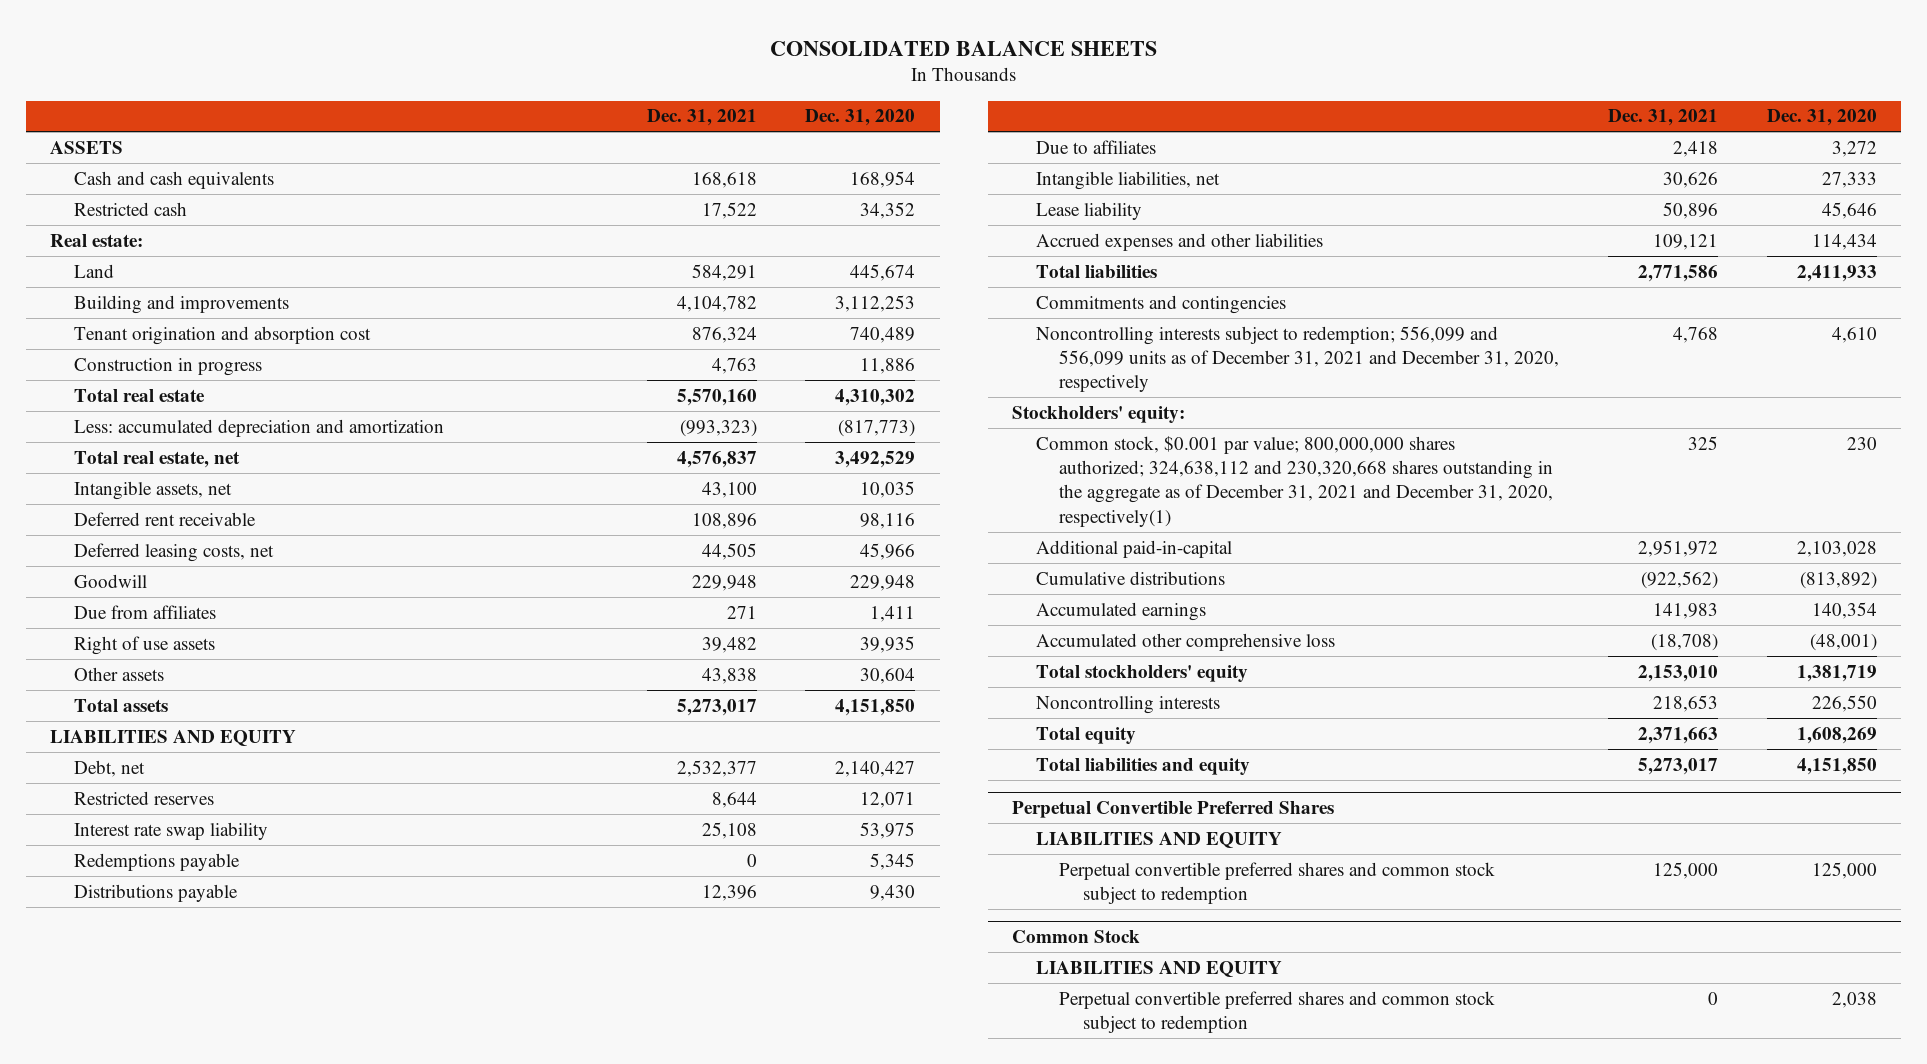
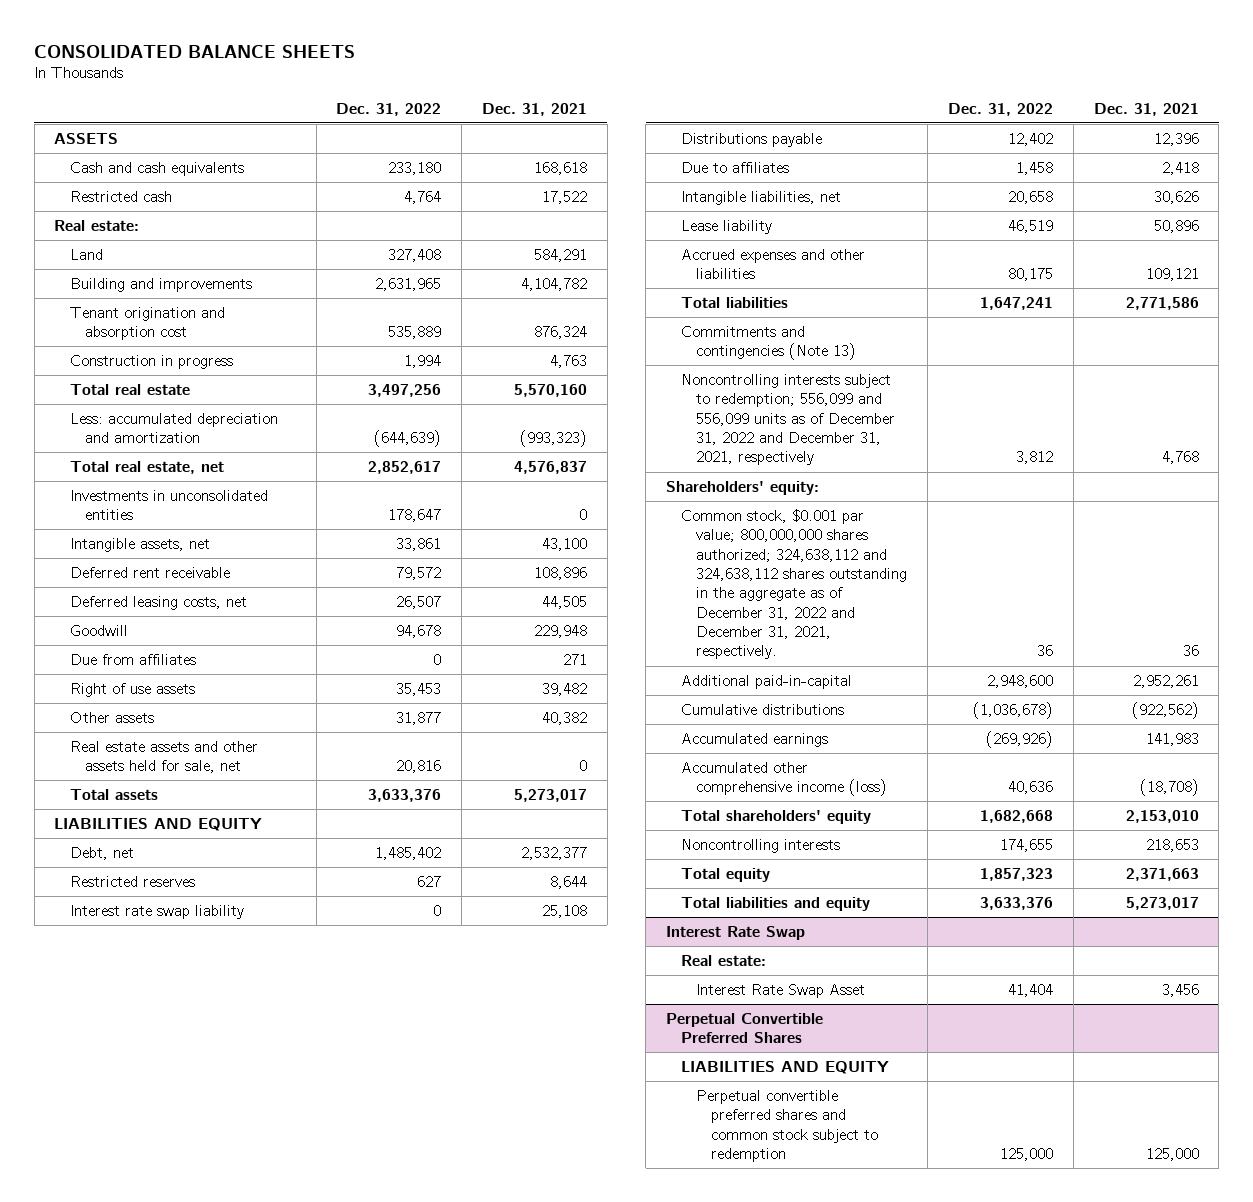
[805,109,916,127] Dec. 31, 2020 -> none
none -> [336,102,442,116] Dec. 31, 2022
none -> [69,489,268,521] Investments in unconsolidated entities
[701,667,757,684] 43,838 -> [542,711,588,725] 40,382
none -> [69,740,258,774] Real estate assets and other assets held for sale, net
[74,852,241,871] Redemptions payable -> none
[1035,294,1286,314] Commitments and contingencies -> [681,325,857,361] Commitments and contingencies (Note 13)
[1035,325,1560,393] Noncontrolling interests subject to redemption; 556,099 and 556,099 units as of December 31, 2021 and December 31, 2020, respectively -> [681,373,896,466] Noncontrolling interests subject to redemption; 556,099 and 556,099 units as of December 31, 2022 and December 31, 2021, respectively
[1011,405,1185,423] Stockholders' equity: -> [665,480,819,495] Shareholders' equity:
[1035,435,1554,527] Common stock, $0.001 par value; 800,000,000 shares authorized; 324,638,112 and 230,320,668 shares outstanding in the aggregate as of December 31, 2021 and December 31, 2020, respectively(1) -> [681,508,908,660] Common stock, $0.001 par value; 800,000,000 shares authorized; 324,638,112 and 324,638,112 shares outstanding in the aggregate as of December 31, 2022 and December 31, 2021, respectively.
[1688,435,1719,450] 325 -> [1182,645,1199,657] 36
[1638,539,1719,557] 2,951,972 -> [1132,674,1199,688] 2,952,261
[1035,632,1335,651] Accumulated other comprehensive loss -> [681,761,888,797] Accumulated other comprehensive income (loss)
[1035,664,1248,682] Total stockholders' equity -> [681,809,872,824] Total shareholders' equity
none -> [665,925,805,940] Interest Rate Swap
none -> [681,954,767,966] Real estate:
none -> [696,983,866,998] Interest Rate Swap Asset
[1011,929,1140,943] Common Stock -> none
[1035,960,1282,977] LIABILITIES AND EQUITY -> none
[1059,990,1496,1034] Perpetual convertible preferred shares and common stock subject to redemption -> none

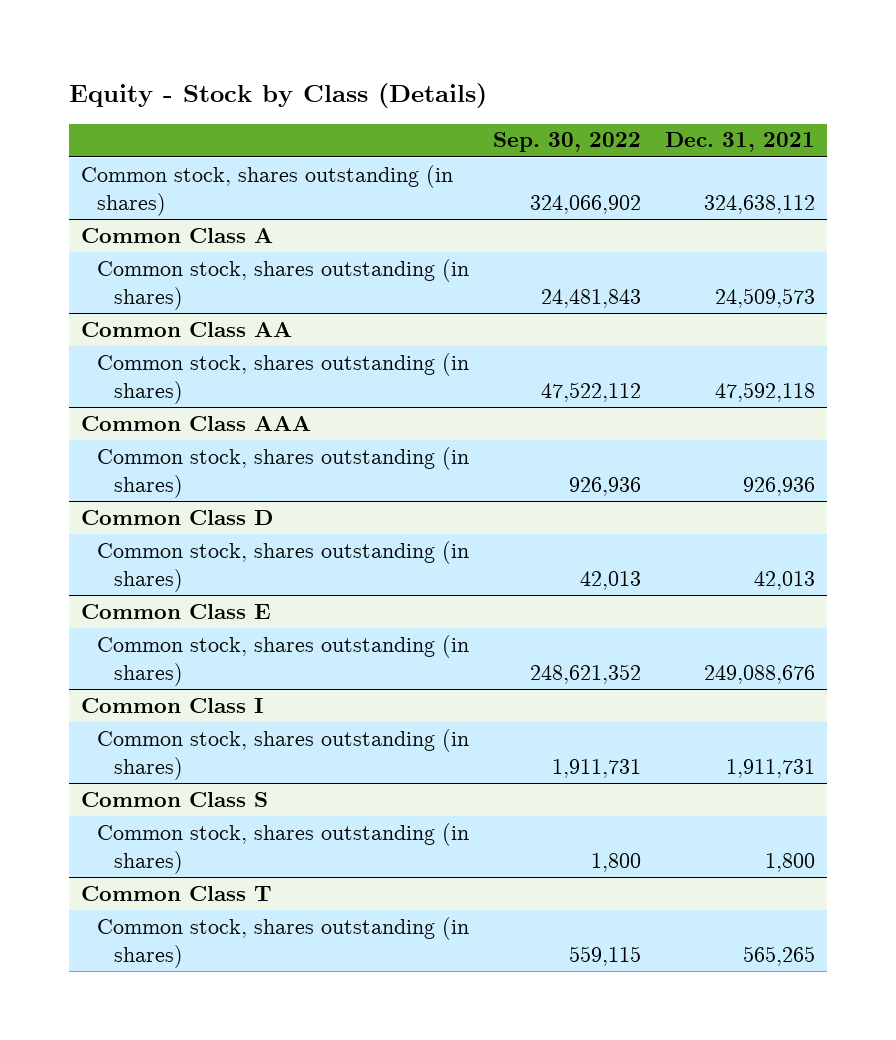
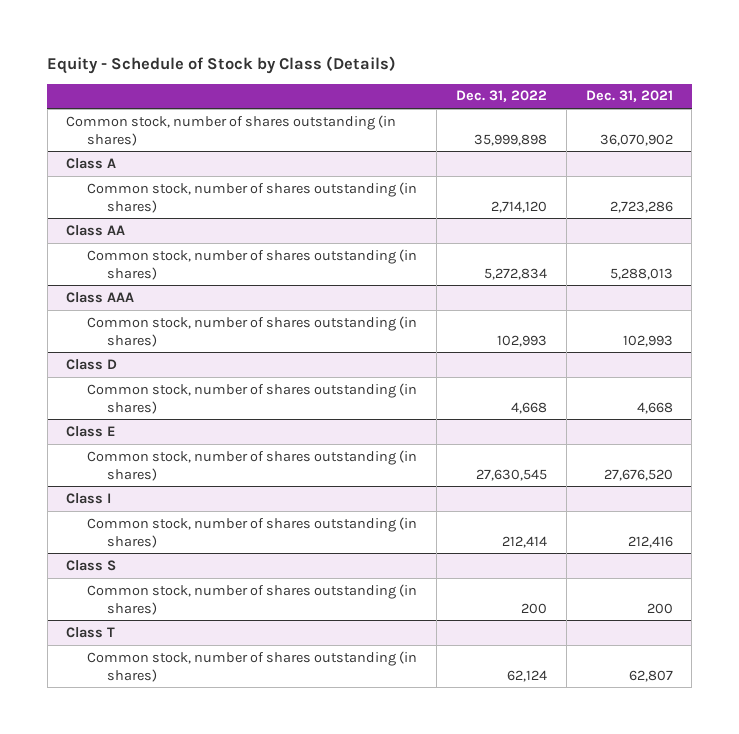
[69,83,488,109] Equity - Stock by Class (Details) -> [47,56,397,75] Equity - Schedule of Stock by Class (Details)
[493,132,642,153] Sep. 30, 2022 -> none
none -> [455,90,547,103] Dec. 31, 2022
[80,164,453,216] Common stock, shares outstanding (in shares) -> [66,114,397,146] Common stock, number of shares outstanding (in shares)
[703,194,815,214] 324,638,112 -> [599,133,673,146] 36,070,902
[80,227,273,243] Common Class A -> [66,157,117,169] Class A
[97,258,470,310] Common stock, shares outstanding (in shares) -> [86,181,417,213] Common stock, number of shares outstanding (in shares)
[714,287,815,308] 24,509,573 -> [609,200,673,213] 2,723,286
[80,321,292,337] Common Class AA -> [66,224,126,236] Class AA
[97,352,470,404] Common stock, shares outstanding (in shares) -> [86,248,417,280] Common stock, number of shares outstanding (in shares)
[714,381,815,402] 47,592,118 -> [609,267,673,280] 5,288,013
[80,415,311,431] Common Class AAA -> [66,291,135,303] Class AAA
[97,446,470,498] Common stock, shares outstanding (in shares) -> [86,315,417,347] Common stock, number of shares outstanding (in shares)
[742,476,815,496] 926,936 -> [622,334,673,347] 102,993
[80,509,273,525] Common Class D -> [66,358,118,370] Class D
[97,540,470,592] Common stock, shares outstanding (in shares) -> [86,382,417,414] Common stock, number of shares outstanding (in shares)
[753,570,815,590] 42,013 -> [636,401,673,414] 4,668
[80,603,271,619] Common Class E -> [66,425,117,437] Class E
[97,634,470,686] Common stock, shares outstanding (in shares) -> [86,449,417,481] Common stock, number of shares outstanding (in shares)
[703,664,815,684] 249,088,676 -> [603,468,673,481] 27,676,520
[80,697,264,713] Common Class I -> [66,492,112,504] Class I
[97,728,470,780] Common stock, shares outstanding (in shares) -> [86,516,417,548] Common stock, number of shares outstanding (in shares)
[725,758,815,778] 1,911,731 -> [627,535,673,548] 212,416
[80,791,268,807] Common Class S -> [66,559,117,571] Class S
[97,822,470,874] Common stock, shares outstanding (in shares) -> [86,583,417,615] Common stock, number of shares outstanding (in shares)
[764,852,815,872] 1,800 -> [646,602,673,614] 200
[80,885,272,901] Common Class T -> [66,626,116,638] Class T
[97,916,470,968] Common stock, shares outstanding (in shares) -> [86,650,417,682] Common stock, number of shares outstanding (in shares)
[742,945,815,966] 565,265 -> [628,669,673,682] 62,807

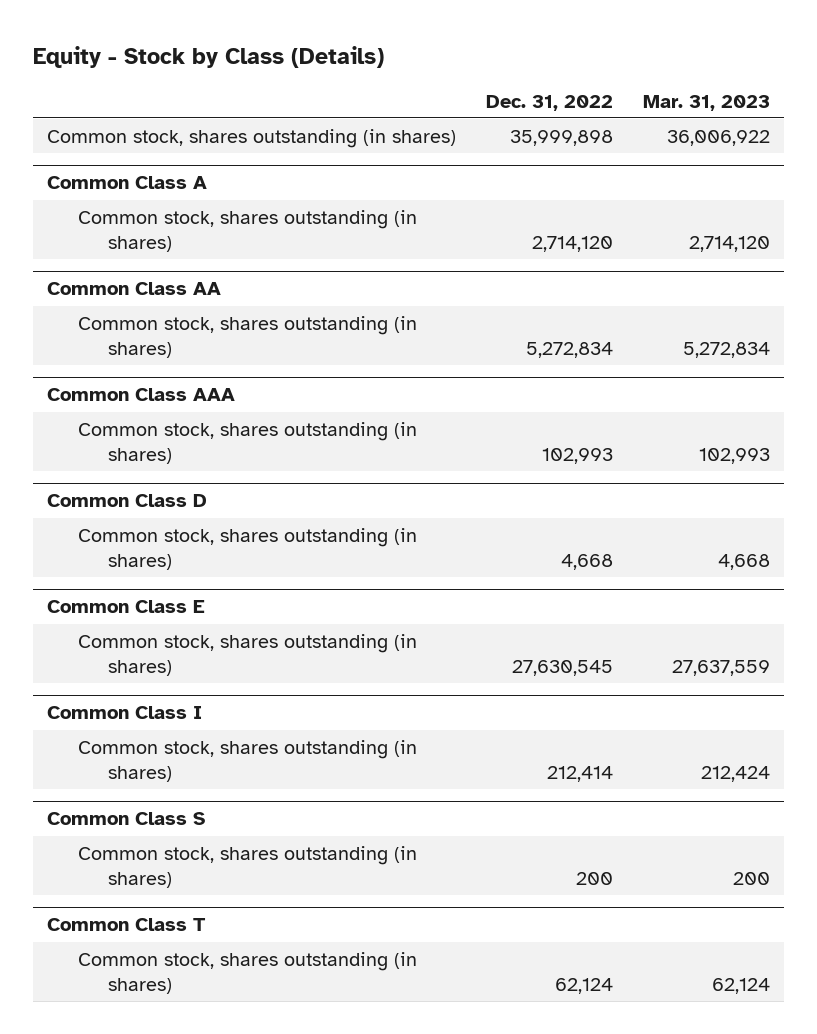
[47,56,397,75] Equity - Schedule of Stock by Class (Details) -> [32,45,384,68] Equity - Stock by Class (Details)
[585,90,673,103] Dec. 31, 2021 -> none
none -> [642,94,770,111] Mar. 31, 2023
[66,114,397,146] Common stock, number of shares outstanding (in shares) -> [47,128,457,148] Common stock, shares outstanding (in shares)
[66,157,117,169] Class A -> [47,176,208,190] Common Class A
[86,181,417,213] Common stock, number of shares outstanding (in shares) -> [77,209,417,252] Common stock, shares outstanding (in shares)
[66,224,126,236] Class AA -> [47,282,222,296] Common Class AA
[86,248,417,280] Common stock, number of shares outstanding (in shares) -> [77,315,417,358] Common stock, shares outstanding (in shares)
[66,291,135,303] Class AAA -> [47,388,236,402] Common Class AAA
[86,315,417,347] Common stock, number of shares outstanding (in shares) -> [77,421,417,464] Common stock, shares outstanding (in shares)
[66,358,118,370] Class D -> [47,494,208,508] Common Class D
[86,382,417,414] Common stock, number of shares outstanding (in shares) -> [77,527,417,570] Common stock, shares outstanding (in shares)
[66,425,117,437] Class E -> [47,600,206,614] Common Class E
[86,449,417,481] Common stock, number of shares outstanding (in shares) -> [77,633,417,676] Common stock, shares outstanding (in shares)
[66,492,112,504] Class I -> [47,706,203,720] Common Class I
[86,516,417,548] Common stock, number of shares outstanding (in shares) -> [77,739,417,782] Common stock, shares outstanding (in shares)
[66,559,117,571] Class S -> [47,812,206,826] Common Class S
[86,583,417,615] Common stock, number of shares outstanding (in shares) -> [77,845,417,888] Common stock, shares outstanding (in shares)
[66,626,116,638] Class T -> [47,918,207,932] Common Class T
[86,650,417,682] Common stock, number of shares outstanding (in shares) -> [77,951,417,994] Common stock, shares outstanding (in shares)

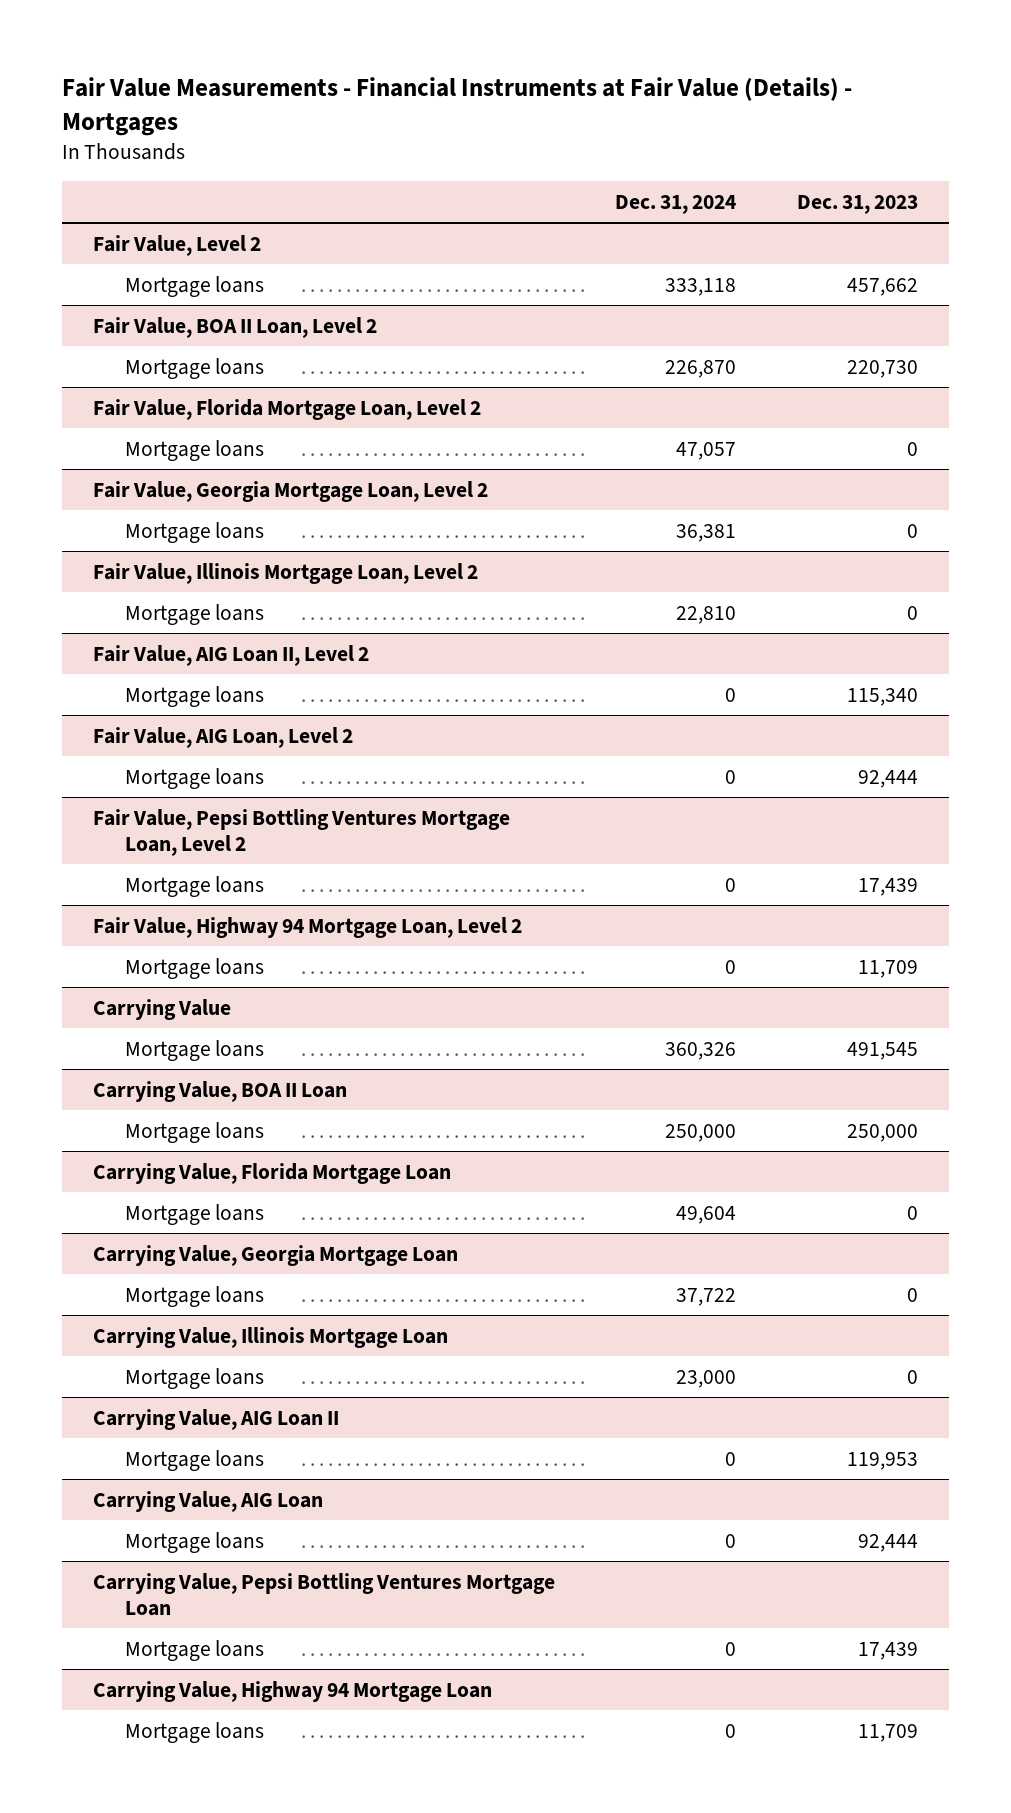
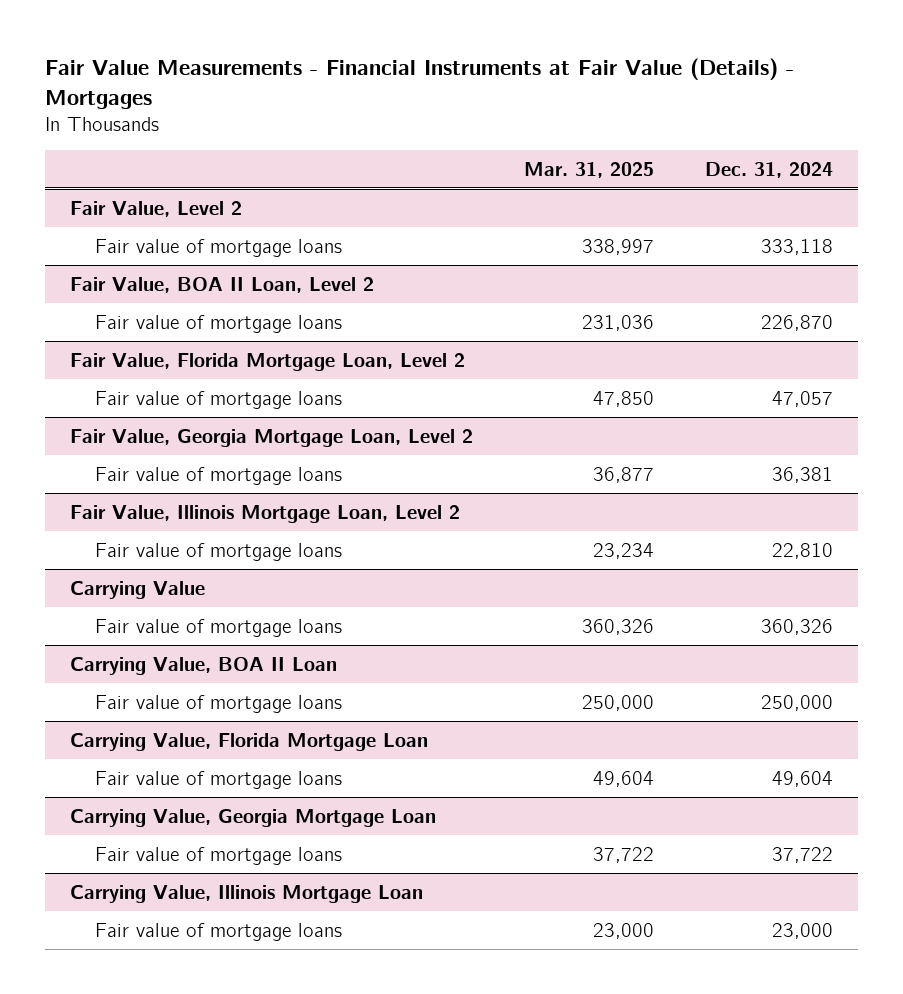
[797,194,919,214] Dec. 31, 2023 -> none
none -> [524,161,655,178] Mar. 31, 2025
[125,275,265,297] Mortgage loans -> [94,238,342,257] Fair value of mortgage loans
[125,357,265,379] Mortgage loans -> [94,314,342,333] Fair value of mortgage loans
[125,439,265,461] Mortgage loans -> [94,390,342,409] Fair value of mortgage loans
[125,521,265,543] Mortgage loans -> [94,466,342,485] Fair value of mortgage loans
[92,644,369,666] Fair Value, AIG Loan II, Level 2 -> none
[125,685,265,707] Mortgage loans -> none
[92,726,353,748] Fair Value, AIG Loan, Level 2 -> none
[125,767,265,789] Mortgage loans -> none
[92,808,510,857] Fair Value, Pepsi Bottling Ventures Mortgage Loan, Level 2 -> none
[125,875,265,897] Mortgage loans -> none
[92,916,522,938] Fair Value, Highway 94 Mortgage Loan, Level 2 -> none
[125,957,265,979] Mortgage loans -> none
[125,603,265,625] Mortgage loans -> [94,542,342,561] Fair value of mortgage loans
[125,1039,265,1061] Mortgage loans -> [94,618,342,637] Fair value of mortgage loans
[125,1121,265,1143] Mortgage loans -> [94,694,342,713] Fair value of mortgage loans
[125,1203,265,1225] Mortgage loans -> [94,770,342,789] Fair value of mortgage loans
[125,1285,265,1307] Mortgage loans -> [94,846,342,865] Fair value of mortgage loans
[92,1408,339,1430] Carrying Value, AIG Loan II -> none
[125,1449,265,1471] Mortgage loans -> none
[92,1490,323,1512] Carrying Value, AIG Loan -> none
[125,1531,265,1553] Mortgage loans -> none
[92,1572,555,1617] Carrying Value, Pepsi Bottling Ventures Mortgage Loan -> none
[125,1639,265,1661] Mortgage loans -> none
[92,1680,492,1702] Carrying Value, Highway 94 Mortgage Loan -> none
[125,1721,265,1743] Mortgage loans -> none
[125,1367,265,1389] Mortgage loans -> [94,922,342,941] Fair value of mortgage loans

